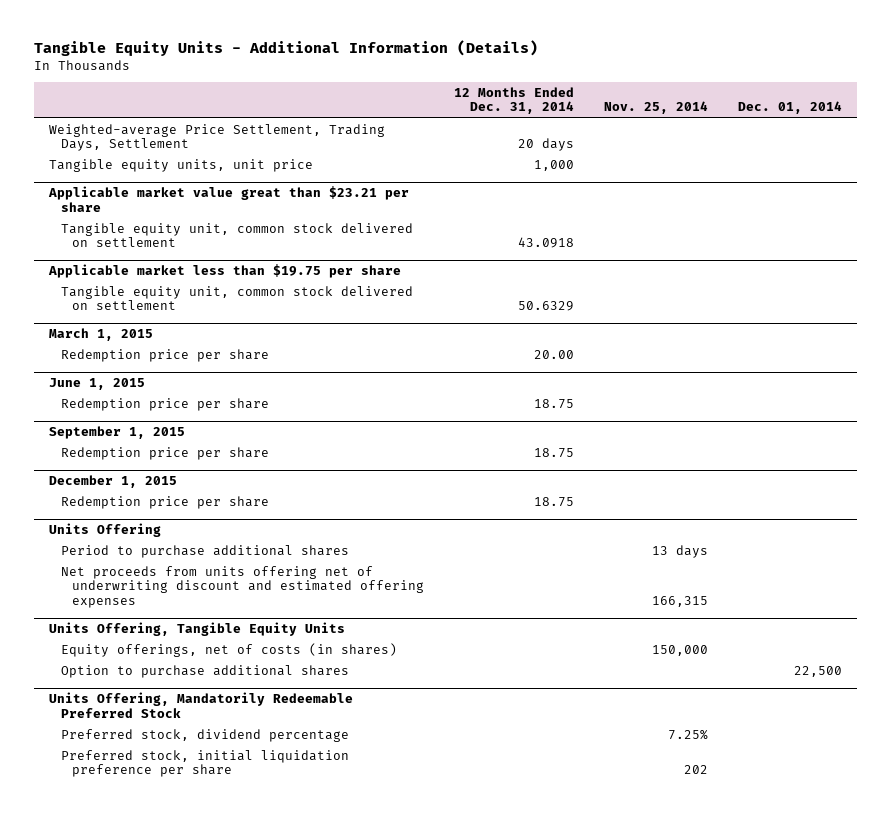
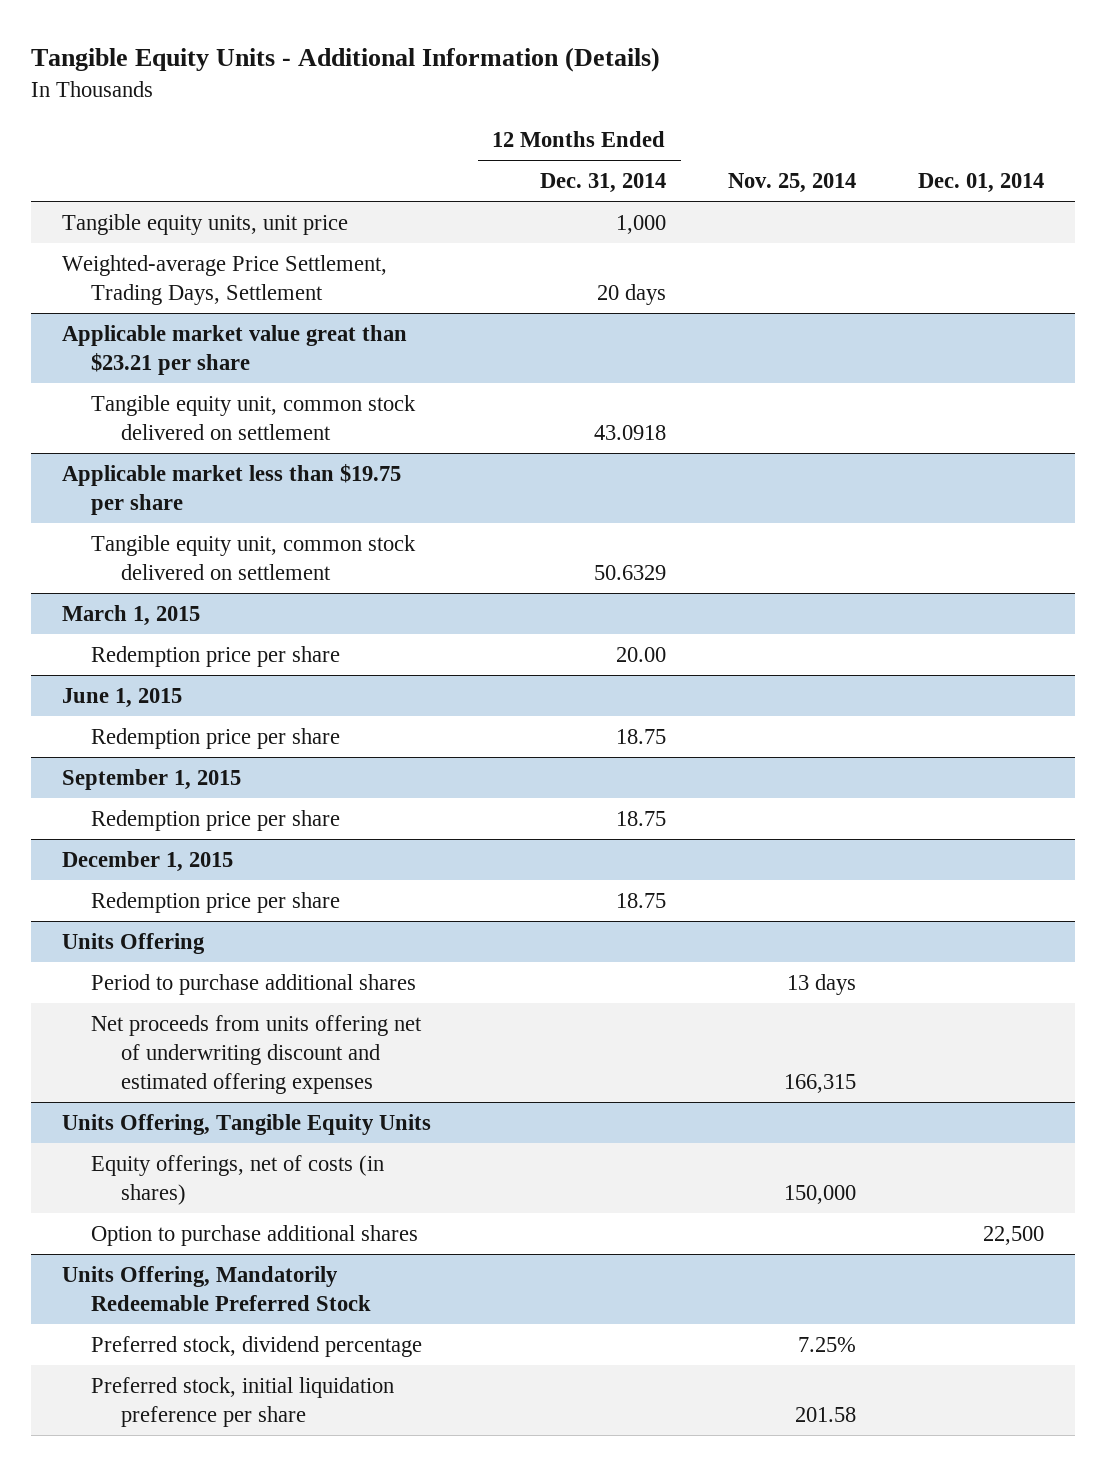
[48,123,385,152] Weighted-average Price Settlement, Trading Days, Settlement -> [62,254,388,305] Weighted-average Price Settlement, Trading Days, Settlement
[684,765,709,775] 202 -> [794,1406,856,1422] 201.58

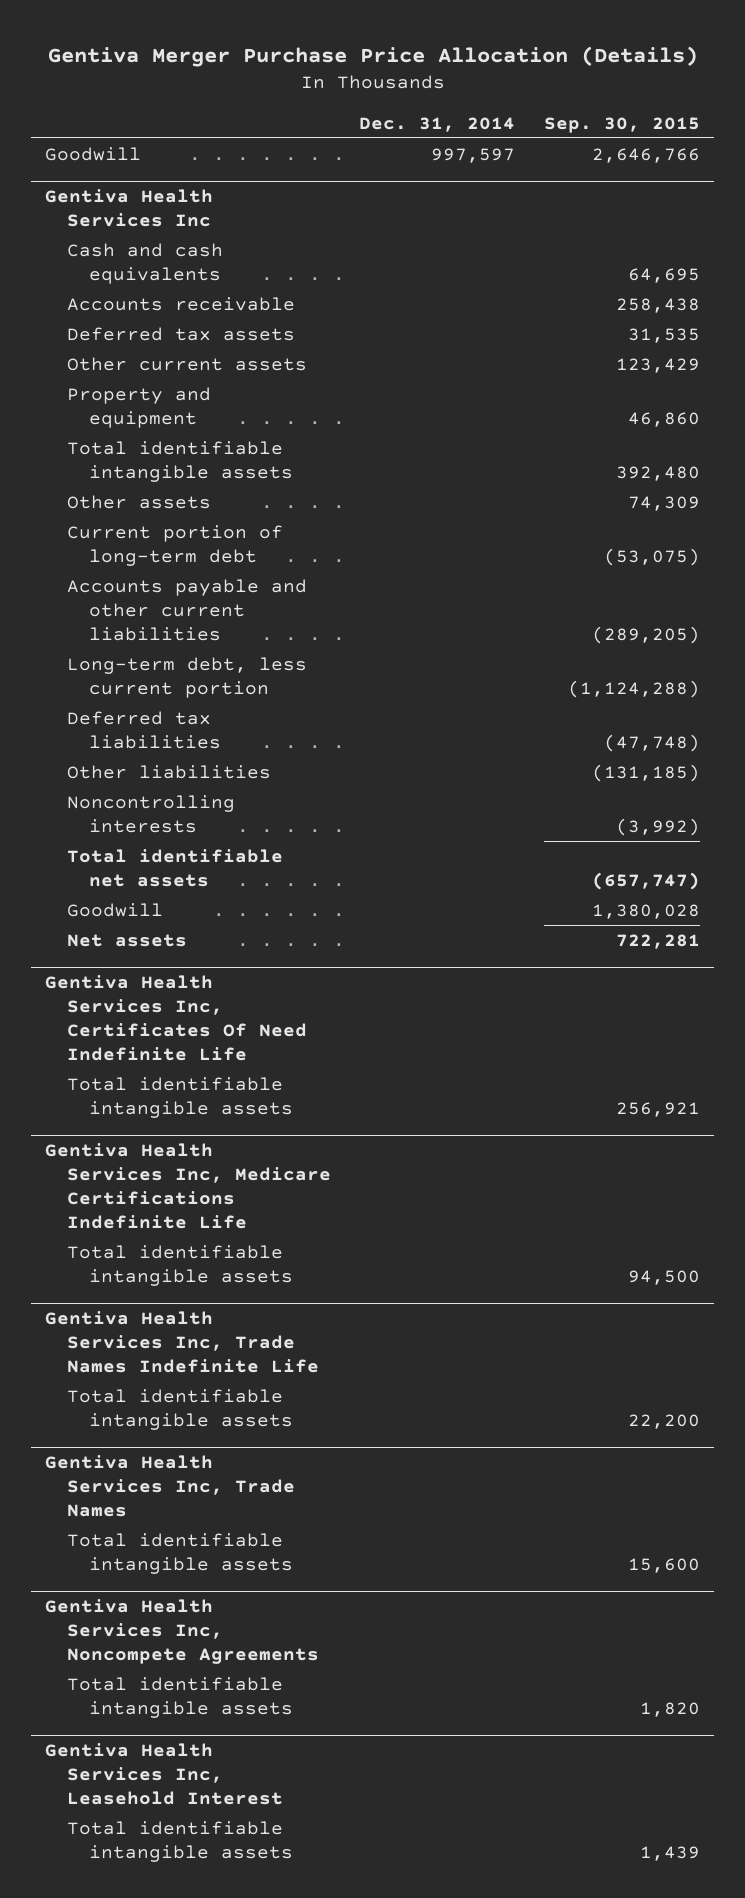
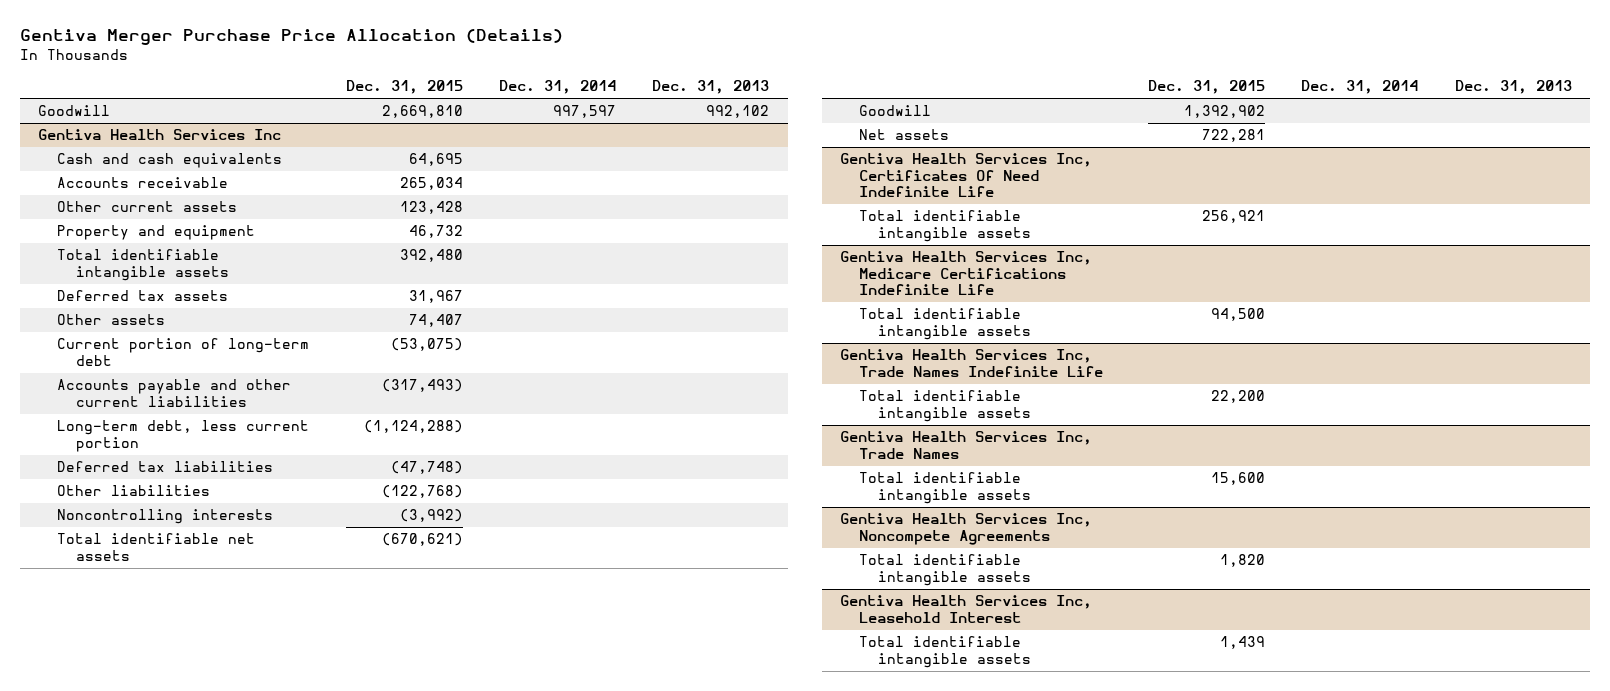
[543,116,700,133] Sep. 30, 2015 -> none
none -> [345,80,463,95] Dec. 31, 2015
none -> [652,80,770,95] Dec. 31, 2013
[67,326,296,341] Deferred tax assets -> [57,290,229,302] Deferred tax assets

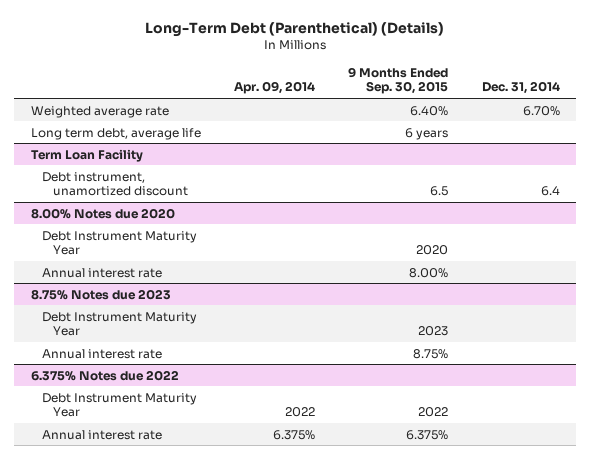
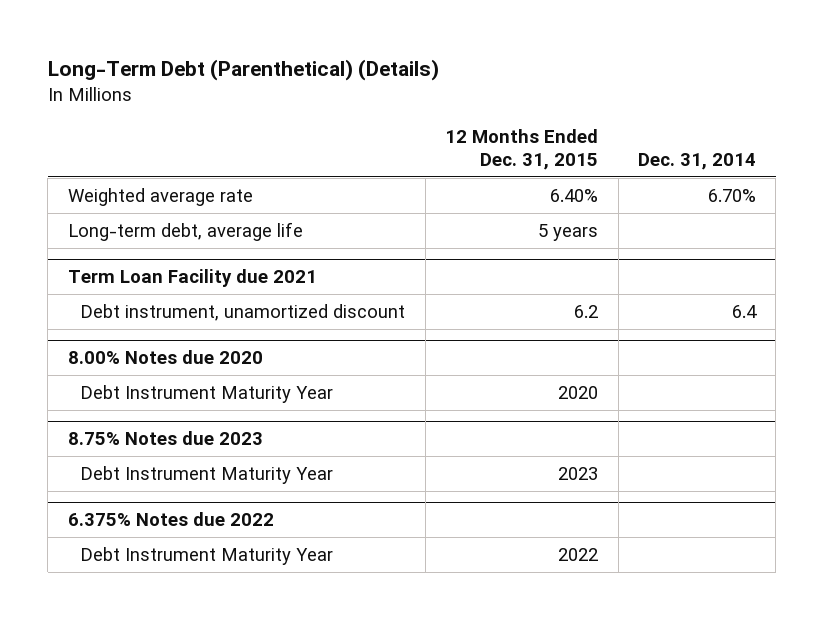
[234,81,316,95] Apr. 09, 2014 -> none
[348,67,449,95] 9 Months Ended Sep. 30, 2015 -> none
none -> [445,129,599,170] 12 Months Ended Dec. 31, 2015
[30,127,201,140] Long term debt, average life -> [67,221,303,241] Long-term debt, average life
[30,148,143,162] Term Loan Facility -> [67,269,317,288] Term Loan Facility due 2021
[42,267,163,278] Annual interest rate -> none
[42,348,163,359] Annual interest rate -> none
[42,429,163,440] Annual interest rate -> none

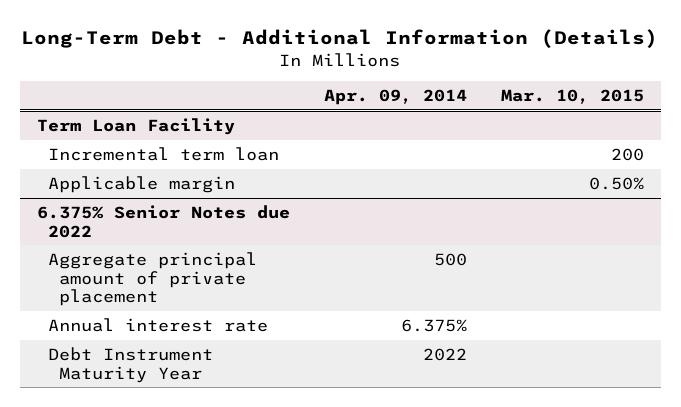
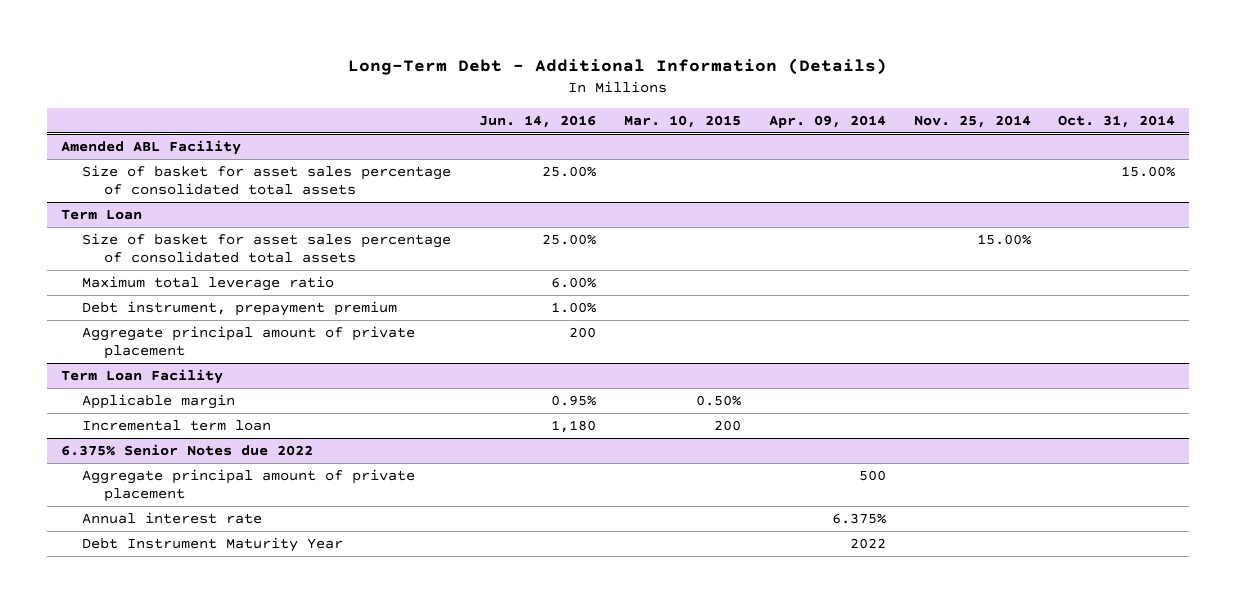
none -> [479,114,597,128] Jun. 14, 2016
none -> [913,114,1031,128] Nov. 25, 2014
none -> [1058,114,1176,128] Oct. 31, 2014
none -> [60,139,241,155] Amended ABL Facility
none -> [82,164,452,196] Size of basket for asset sales percentage of consolidated total assets
none -> [60,209,142,220] Term Loan
none -> [82,232,452,264] Size of basket for asset sales percentage of consolidated total assets
none -> [82,275,335,291] Maximum total leverage ratio
none -> [82,300,398,316] Debt instrument, prepayment premium
none -> [82,325,416,360] Aggregate principal amount of private placement
[47,146,279,161] Incremental term loan -> [82,419,272,431] Incremental term loan

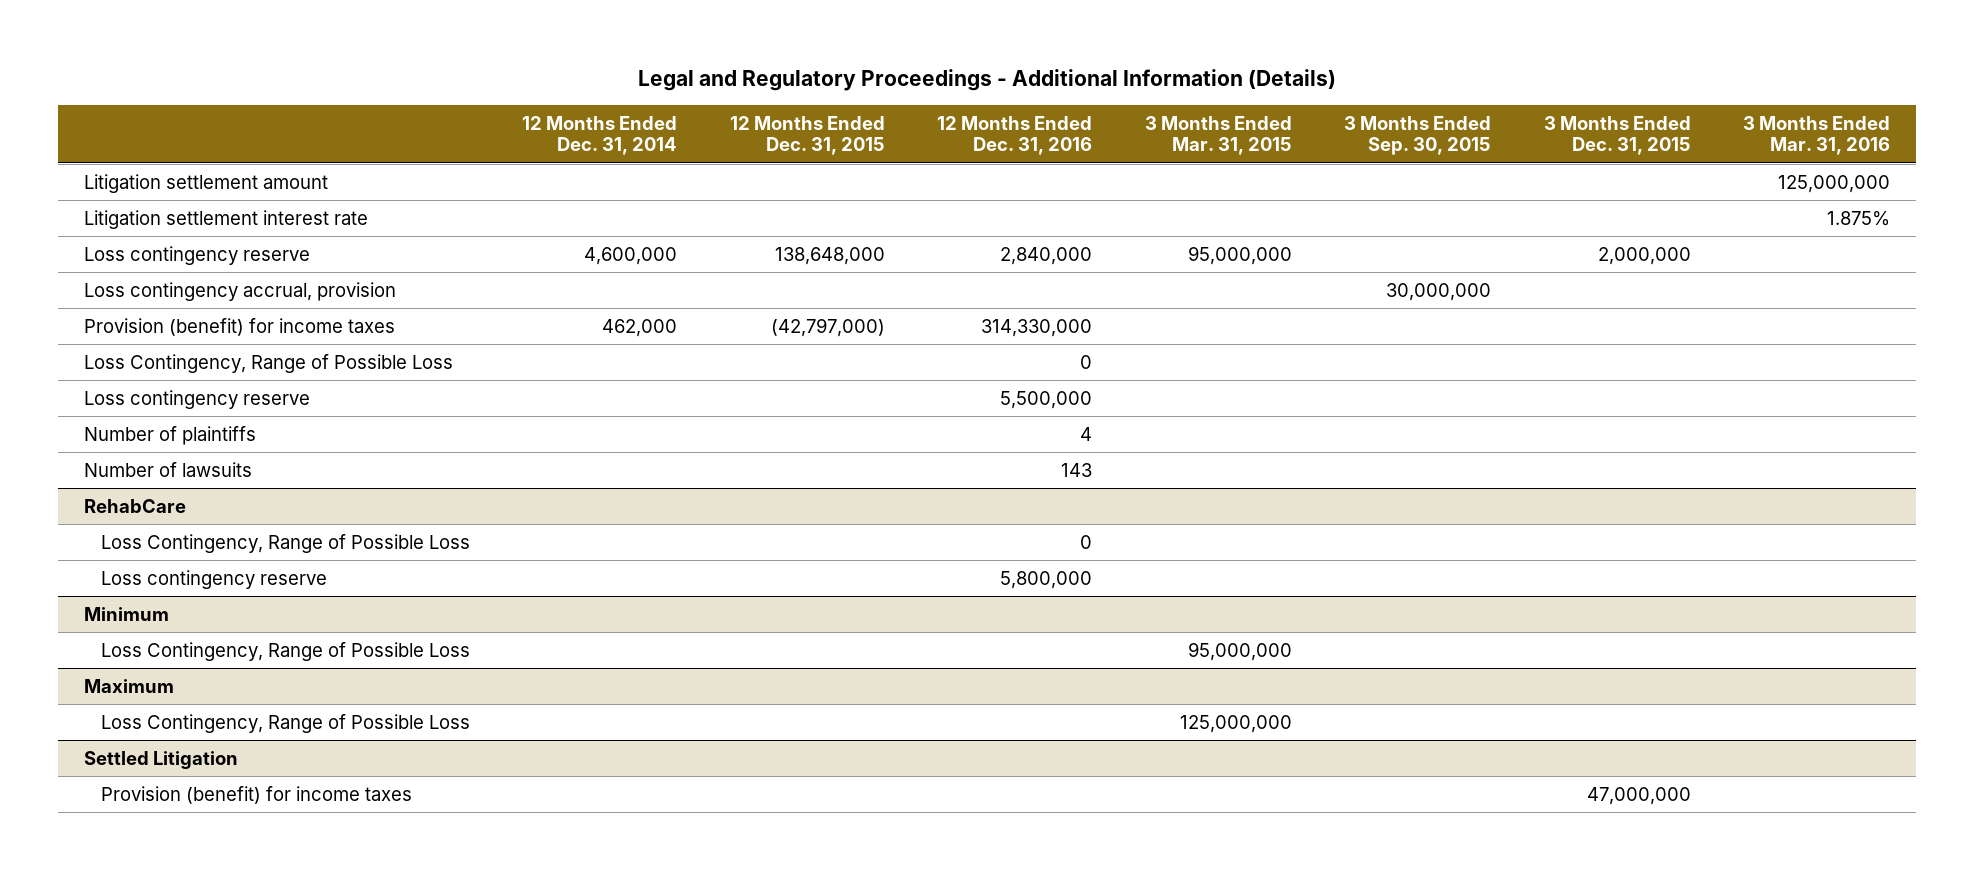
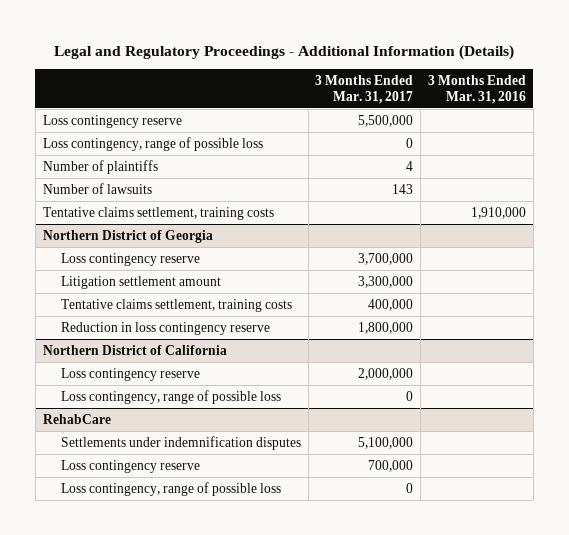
[522,115,678,156] 12 Months Ended Dec. 31, 2014 -> none
[729,115,885,156] 12 Months Ended Dec. 31, 2015 -> none
[937,115,1093,156] 12 Months Ended Dec. 31, 2016 -> none
[1144,115,1292,156] 3 Months Ended Mar. 31, 2015 -> none
[1344,115,1492,156] 3 Months Ended Sep. 30, 2015 -> none
[1543,115,1691,156] 3 Months Ended Dec. 31, 2015 -> none
none -> [315,75,414,104] 3 Months Ended Mar. 31, 2017
[84,173,329,193] Litigation settlement amount -> none
[84,209,369,229] Litigation settlement interest rate -> none
[84,281,397,301] Loss contingency accrual, provision -> none
[84,317,396,336] Provision (benefit) for income taxes -> none
[84,389,311,409] Loss contingency reserve -> none
[84,353,454,373] Loss Contingency, Range of Possible Loss -> [42,136,263,151] Loss contingency, range of possible loss
none -> [42,206,274,220] Tentative claims settlement, training costs
none -> [42,229,213,243] Northern District of Georgia
none -> [60,252,200,266] Loss contingency reserve
none -> [60,275,221,289] Litigation settlement amount
none -> [60,298,292,312] Tentative claims settlement, training costs
none -> [60,321,270,335] Reduction in loss contingency reserve
none -> [42,344,227,355] Northern District of California
none -> [60,367,200,381] Loss contingency reserve
none -> [60,389,281,404] Loss contingency, range of possible loss
[100,533,470,553] Loss Contingency, Range of Possible Loss -> none
none -> [60,435,301,450] Settlements under indemnification disputes
[84,606,170,621] Minimum -> none
[100,641,470,661] Loss Contingency, Range of Possible Loss -> none
[84,678,175,693] Maximum -> none
[100,713,470,733] Loss Contingency, Range of Possible Loss -> none
[84,750,239,769] Settled Litigation -> none
[100,785,412,804] Provision (benefit) for income taxes -> none
none -> [60,481,281,496] Loss contingency, range of possible loss

